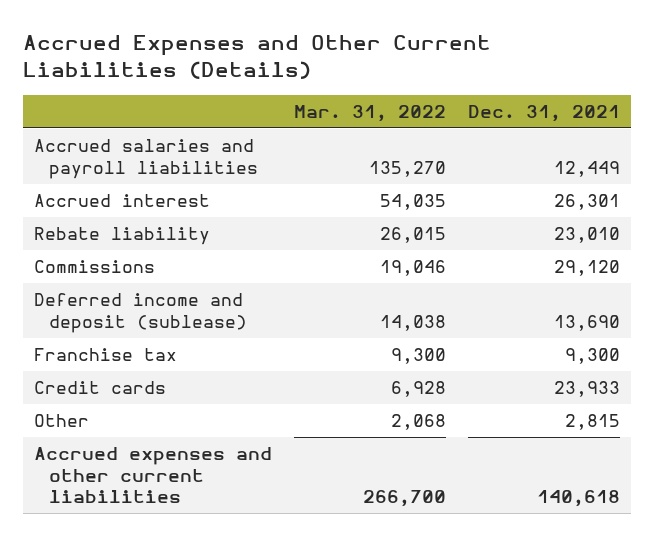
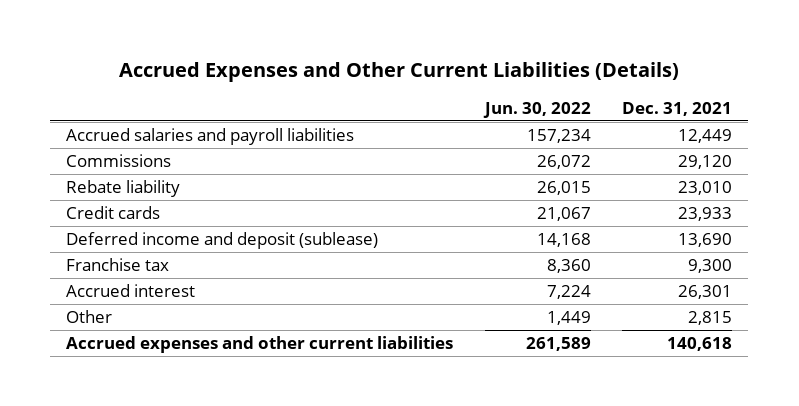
[293,105,446,123] Mar. 31, 2022 -> none
none -> [482,101,591,118] Jun. 30, 2022
[33,227,210,246] Rebate liability -> [66,180,181,198] Rebate liability
[33,381,166,395] Credit cards -> [66,206,161,220] Credit cards
[33,194,210,208] Accrued interest -> [66,284,196,298] Accrued interest

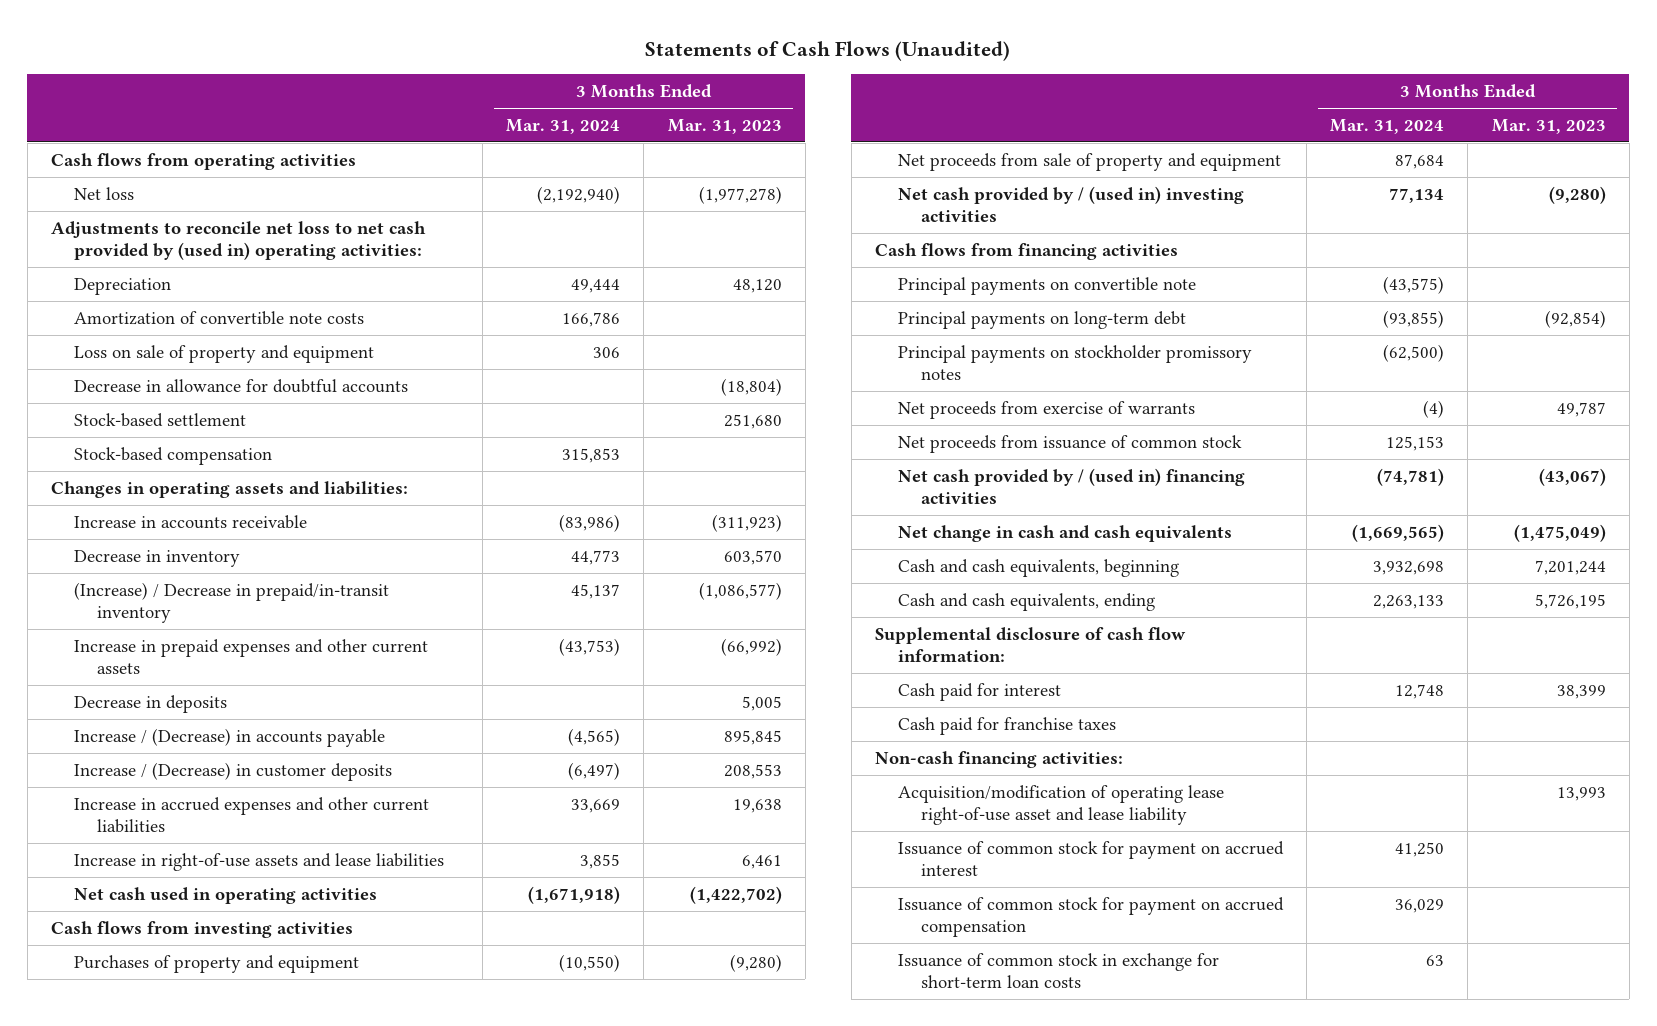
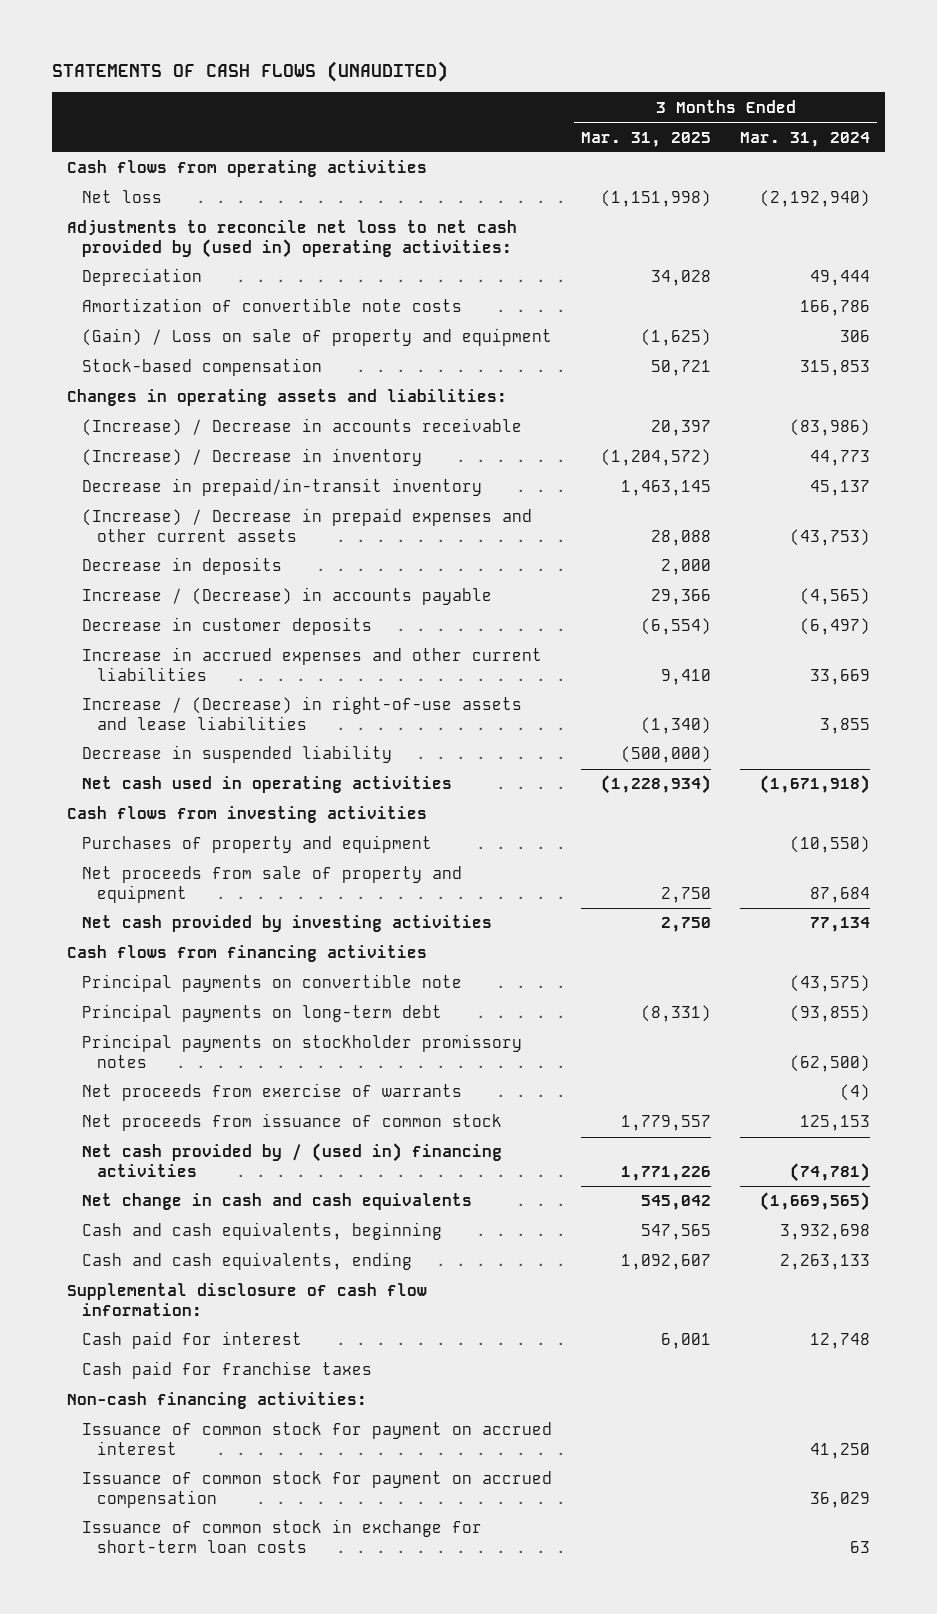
[645,40,1011,61] Statements of Cash Flows (Unaudited) -> [51,60,448,82] STATEMENTS OF CASH FLOWS (UNAUDITED)
[667,118,782,134] Mar. 31, 2023 -> none
none -> [581,131,712,147] Mar. 31, 2025
[73,378,408,393] Decrease in allowance for doubtful accounts -> none
[73,412,246,427] Stock-based settlement -> none
[73,344,374,363] Loss on sale of property and equipment -> [81,328,552,347] (Gain) / Loss on sale of property and equipment
[73,514,307,529] Increase in accounts receivable -> [81,418,522,437] (Increase) / Decrease in accounts receivable
[73,549,240,567] Decrease in inventory -> [81,448,422,467] (Increase) / Decrease in inventory
[73,581,389,624] (Increase) / Decrease in prepaid/in-transit inventory -> [81,478,482,497] Decrease in prepaid/in-transit inventory
[73,638,428,675] Increase in prepaid expenses and other current assets -> [81,508,532,542] (Increase) / Decrease in prepaid expenses and other current assets
[73,761,392,781] Increase / (Decrease) in customer deposits -> [81,617,372,636] Decrease in customer deposits
[73,852,444,871] Increase in right-of-use assets and lease liabilities -> [81,696,522,730] Increase / (Decrease) in right-of-use assets and lease liabilities
none -> [81,745,392,764] Decrease in suspended liability
[897,185,1244,223] Net cash provided by / (used in) investing activities -> [81,915,492,933] Net cash provided by investing activities
[897,784,1224,826] Acquisition/modification of operating lease right-of-use asset and lease liability -> none

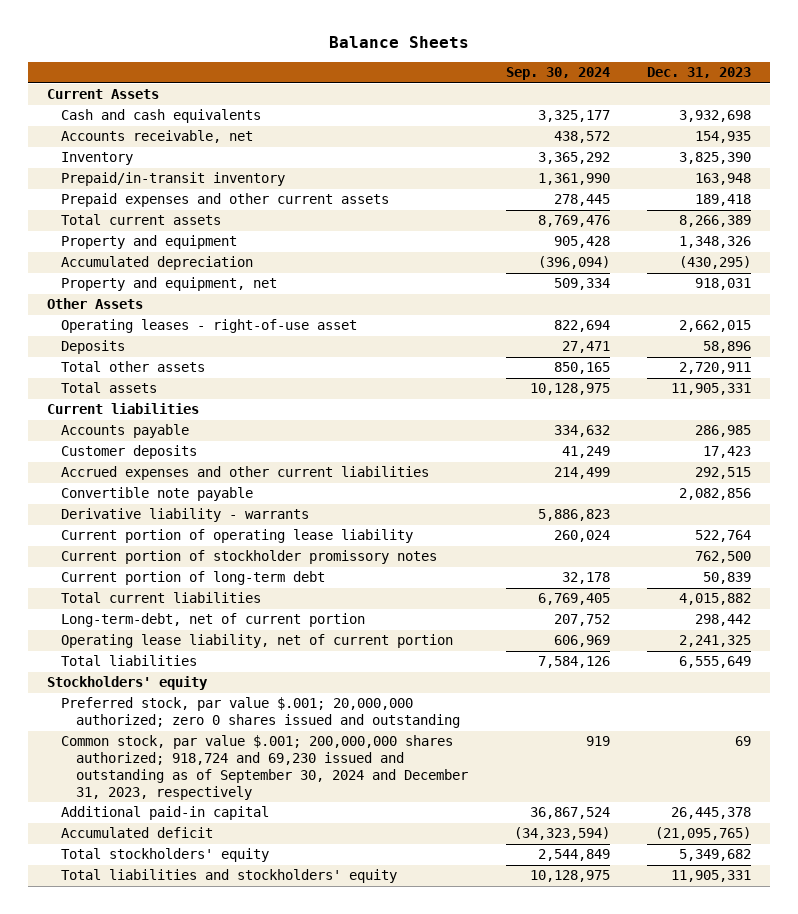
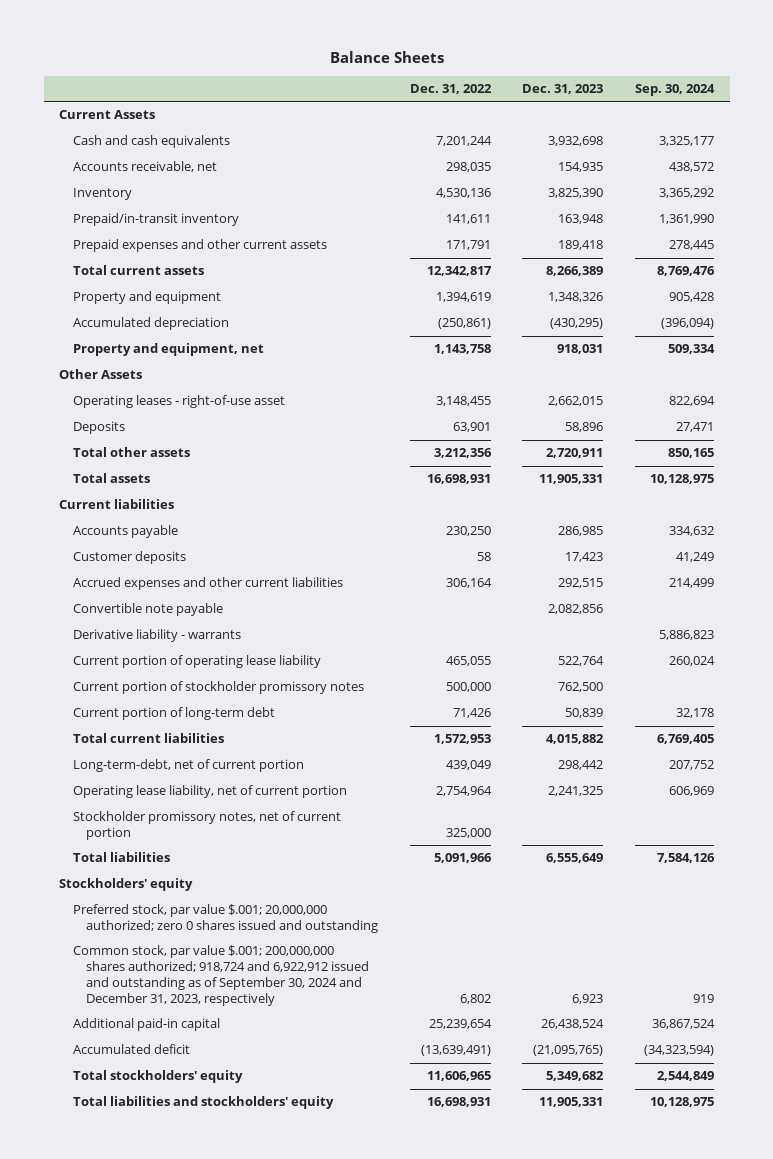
none -> [409,84,492,95] Dec. 31, 2022
none -> [72,811,341,841] Stockholder promissory notes, net of current portion
[61,735,469,800] Common stock, par value $.001; 200,000,000 shares authorized; 918,724 and 69,230 issued and outstanding as of September 30, 2024 and December 31, 2023, respectively -> [72,945,370,1006] Common stock, par value $.001; 200,000,000 shares authorized; 918,724 and 6,922,912 issued and outstanding as of September 30, 2024 and December 31, 2023, respectively
[735,736,752,747] 69 -> [572,993,604,1004] 6,923
[671,807,752,820] 26,445,378 -> [541,1019,605,1030] 26,438,524

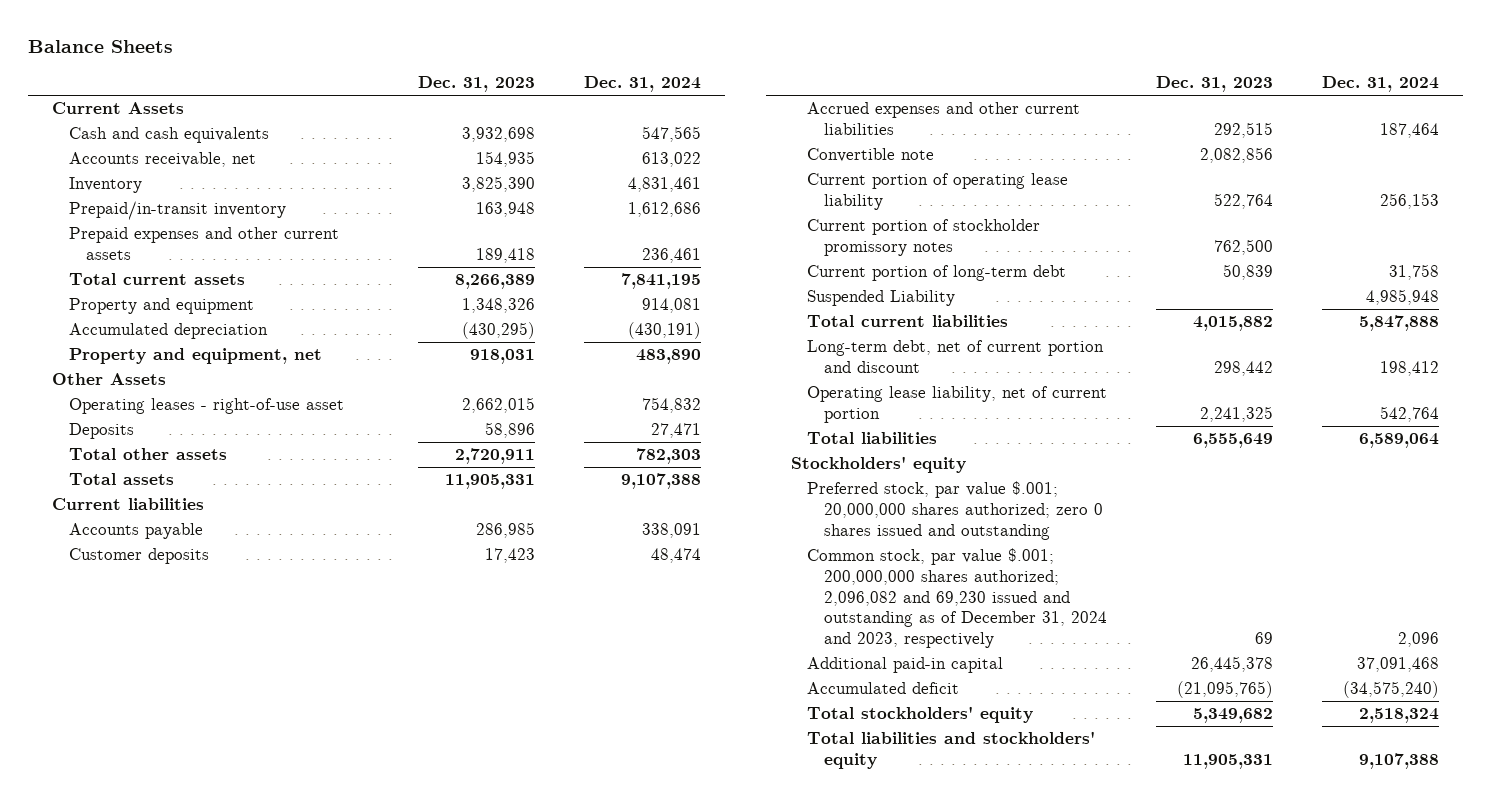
[409,84,492,95] Dec. 31, 2022 -> none
[634,84,715,97] Sep. 30, 2024 -> none
none -> [583,76,701,93] Dec. 31, 2024
[72,629,241,643] Derivative liability - warrants -> none
[72,603,223,617] Convertible note payable -> [807,148,935,163] Convertible note
none -> [807,290,956,307] Suspended Liability
[72,759,304,773] Long-term-debt, net of current portion -> [807,340,1105,374] Long-term debt, net of current portion and discount
[72,811,341,841] Stockholder promissory notes, net of current portion -> none
[72,904,379,934] Preferred stock, par value $.001; 20,000,000 authorized; zero 0 shares issued and outstanding -> [807,481,1103,540] Preferred stock, par value $.001; 20,000,000 shares authorized; zero 0 shares issued and outstanding
[72,945,370,1006] Common stock, par value $.001; 200,000,000 shares authorized; 918,724 and 6,922,912 issued and outstanding as of September 30, 2024 and December 31, 2023, respectively -> [807,548,1107,649] Common stock, par value $.001; 200,000,000 shares authorized; 2,096,082 and 69,230 issued and outstanding as of December 31, 2024 and 2023, respectively
[572,993,604,1004] 6,923 -> [1255,632,1274,645] 69
[541,1019,605,1030] 26,438,524 -> [1191,656,1274,673] 26,445,378

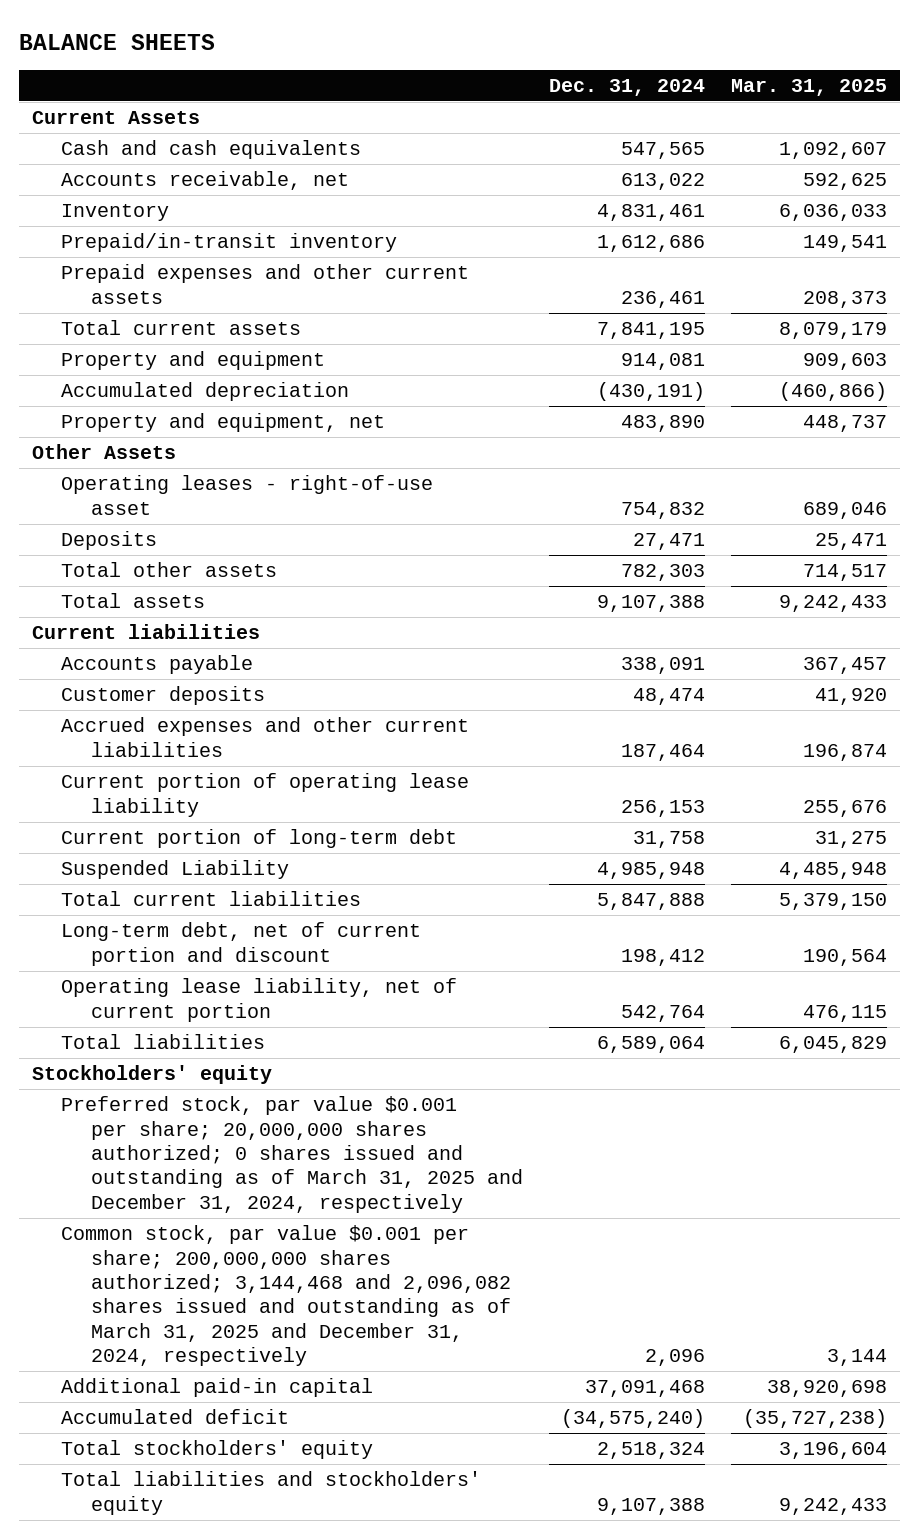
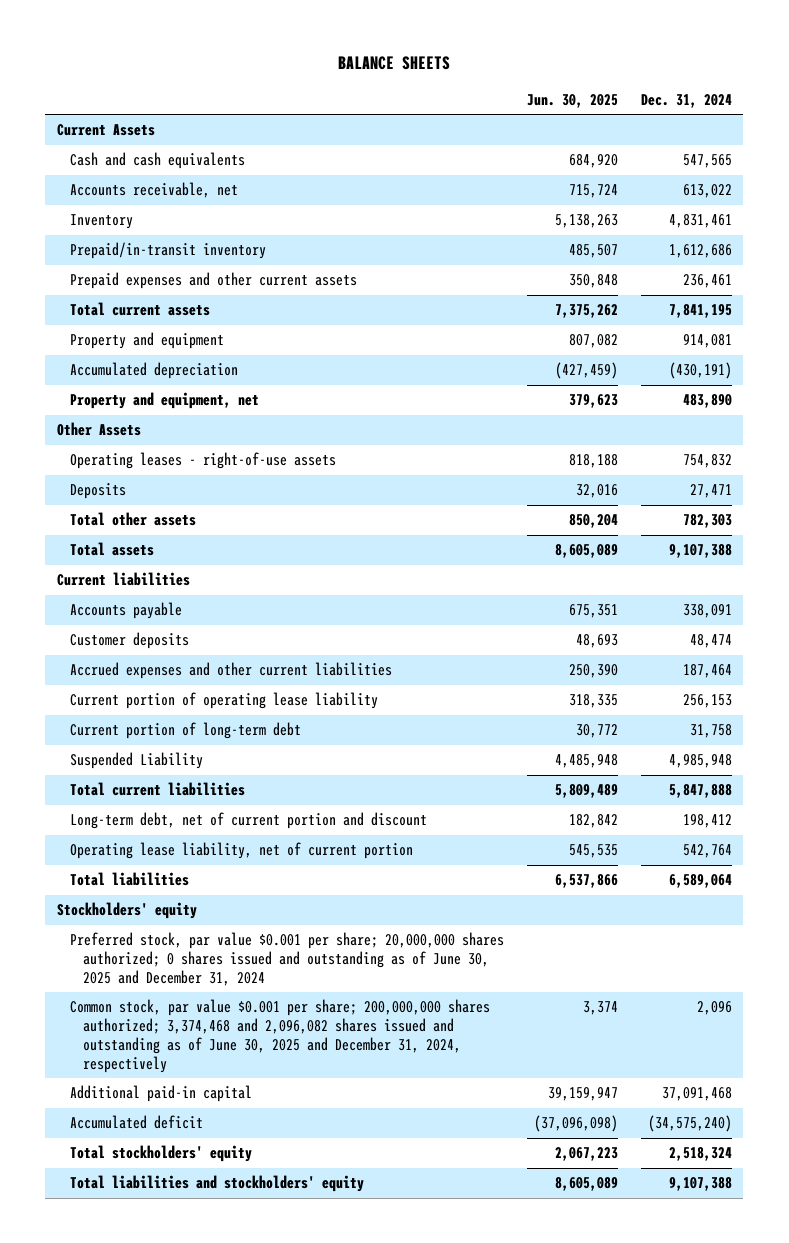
[730,78,887,96] Mar. 31, 2025 -> none
none -> [526,94,618,109] Jun. 30, 2025
[61,475,434,515] Operating leases - right-of-use asset -> [69,452,336,470] Operating leases - right-of-use assets
[61,1096,523,1213] Preferred stock, par value $0.001 per share; 20,000,000 shares authorized; 0 shares issued and outstanding as of March 31, 2025 and December 31, 2024, respectively -> [69,932,504,987] Preferred stock, par value $0.001 per share; 20,000,000 shares authorized; 0 shares issued and outstanding as of June 30, 2025 and December 31, 2024
[61,1225,511,1366] Common stock, par value $0.001 per share; 200,000,000 shares authorized; 3,144,468 and 2,096,082 shares issued and outstanding as of March 31, 2025 and December 31, 2024, respectively -> [69,999,490,1073] Common stock, par value $0.001 per share; 200,000,000 shares authorized; 3,374,468 and 2,096,082 shares issued and outstanding as of June 30, 2025 and December 31, 2024, respectively

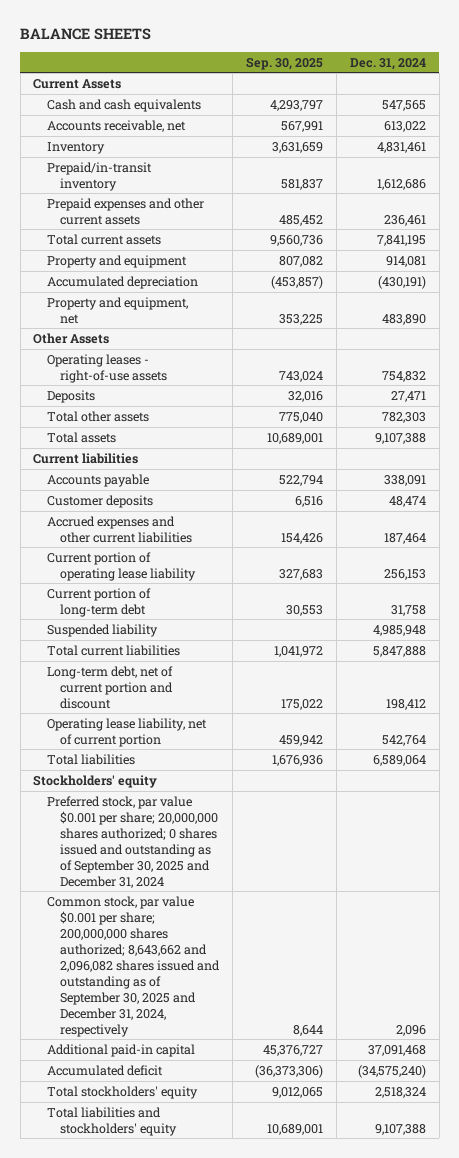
[526,94,618,109] Jun. 30, 2025 -> none
none -> [246,56,324,70] Sep. 30, 2025
[69,752,203,770] Suspended Liability -> [46,623,158,637] Suspended liability
[69,932,504,987] Preferred stock, par value $0.001 per share; 20,000,000 shares authorized; 0 shares issued and outstanding as of June 30, 2025 and December 31, 2024 -> [46,795,219,888] Preferred stock, par value $0.001 per share; 20,000,000 shares authorized; 0 shares issued and outstanding as of September 30, 2025 and December 31, 2024
[69,999,490,1073] Common stock, par value $0.001 per share; 200,000,000 shares authorized; 3,374,468 and 2,096,082 shares issued and outstanding as of June 30, 2025 and December 31, 2024, respectively -> [46,895,221,1037] Common stock, par value $0.001 per share; 200,000,000 shares authorized; 8,643,662 and 2,096,082 shares issued and outstanding as of September 30, 2025 and December 31, 2024, respectively

